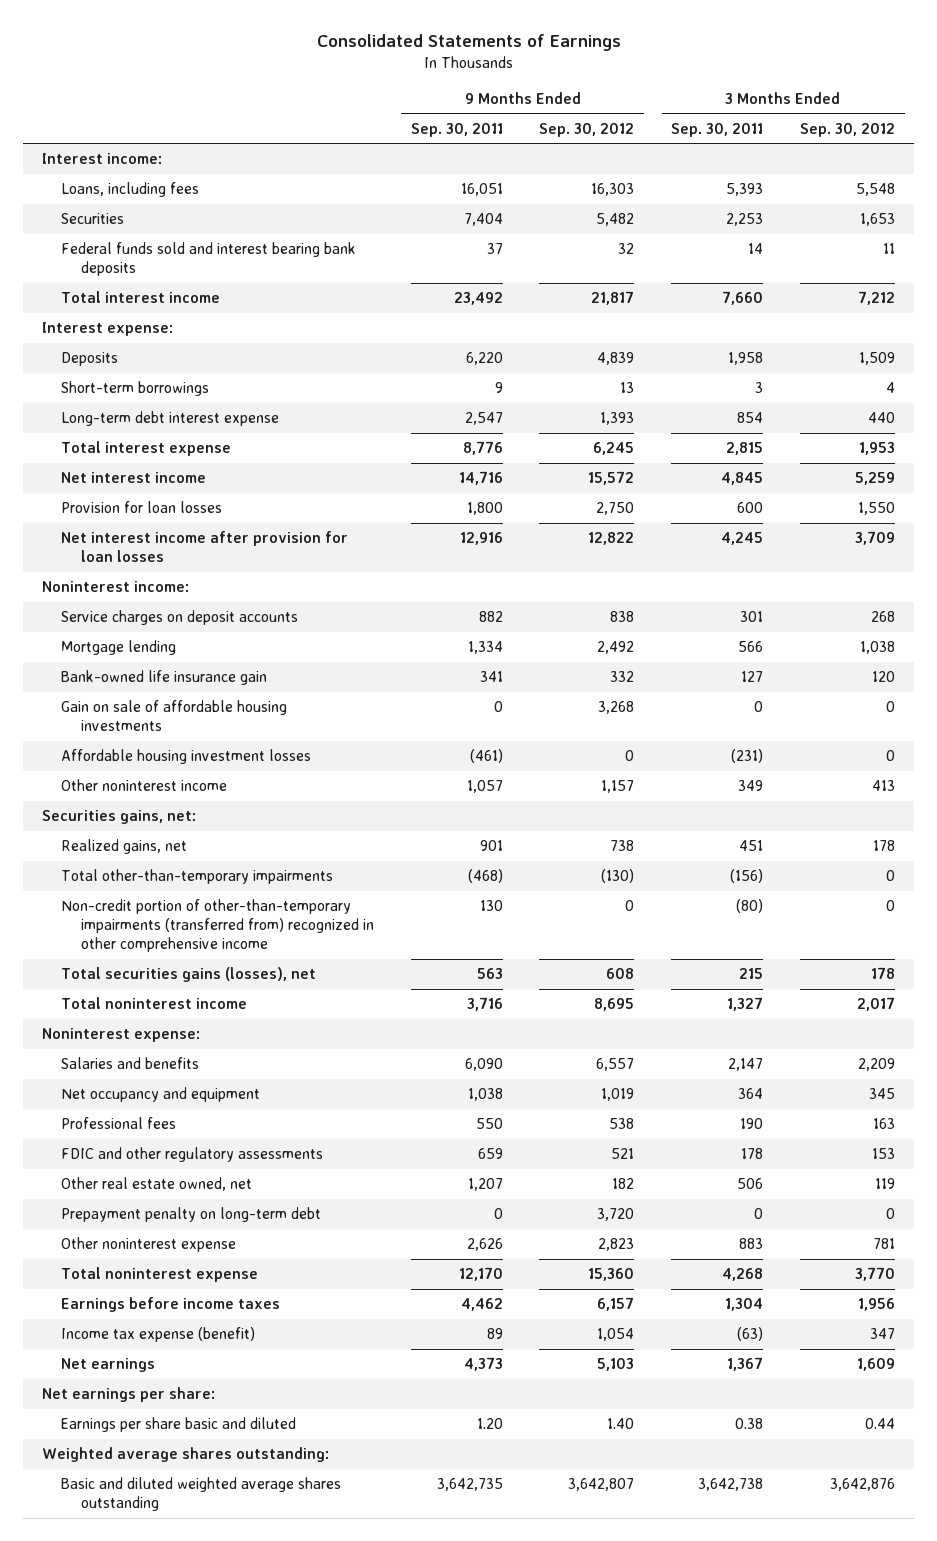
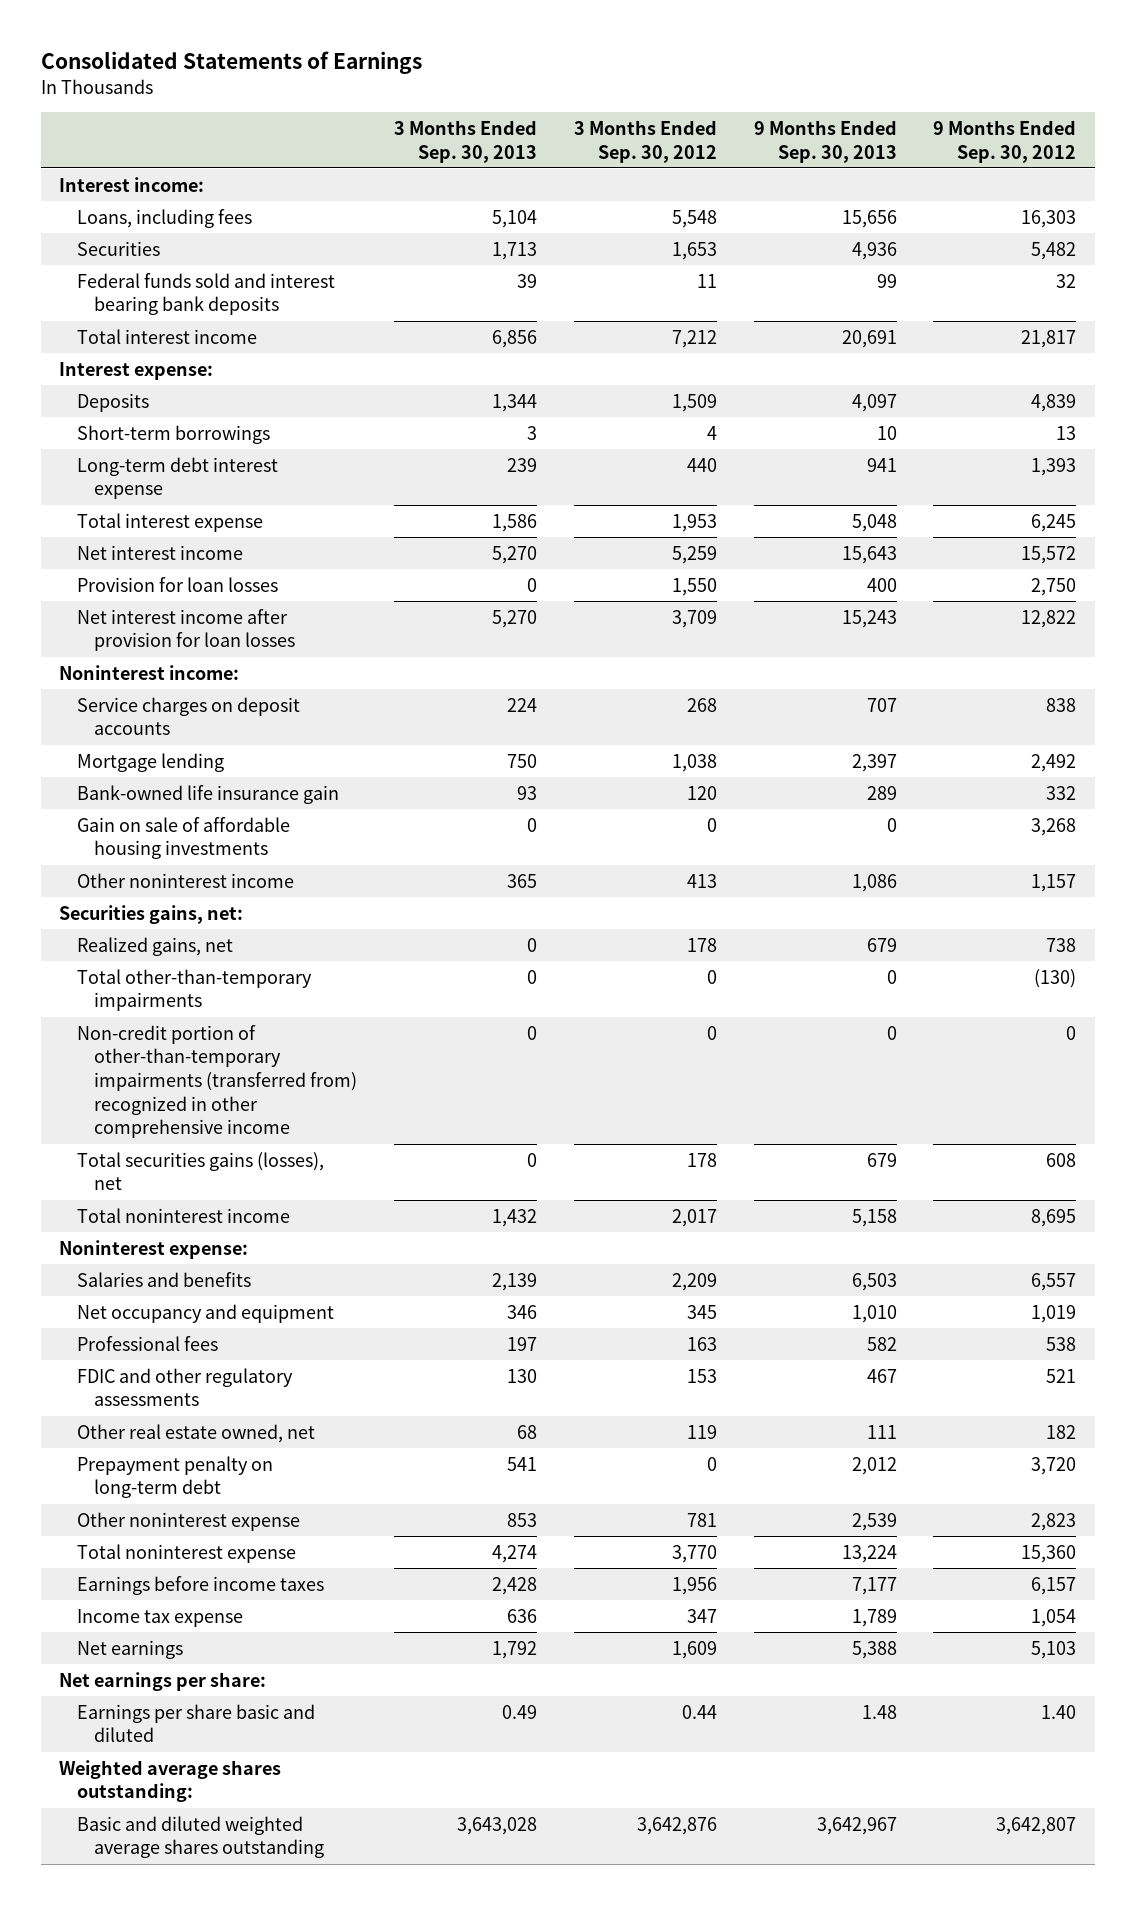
[410,122,503,137] Sep. 30, 2011 -> none
[671,122,764,137] Sep. 30, 2011 -> none
none -> [394,119,538,163] 3 Months Ended Sep. 30, 2013
none -> [753,119,897,163] 9 Months Ended Sep. 30, 2013
[61,749,312,765] Affordable housing investment losses -> none
[61,1327,256,1343] Income tax expense (benefit) -> [76,1608,243,1627] Income tax expense

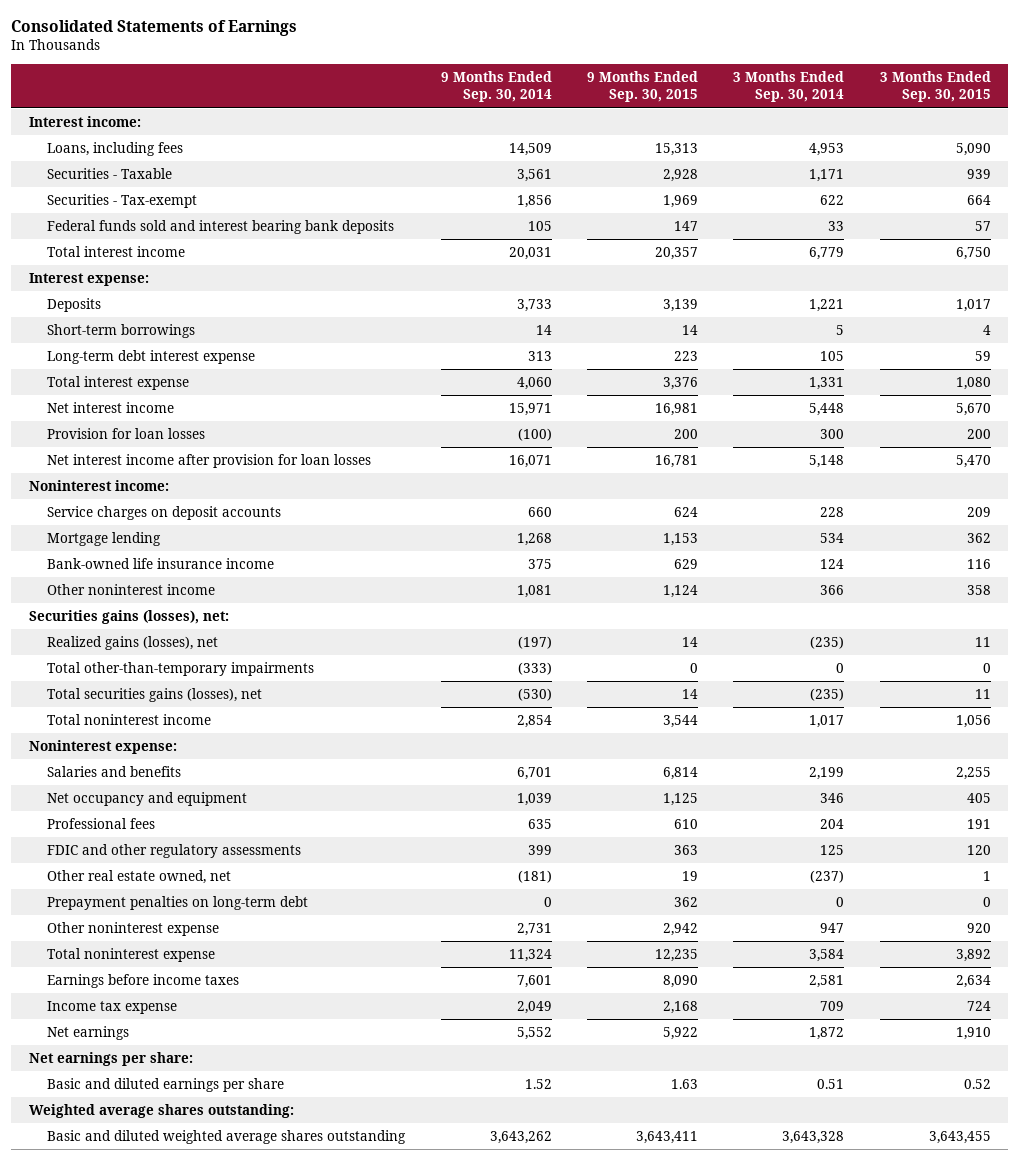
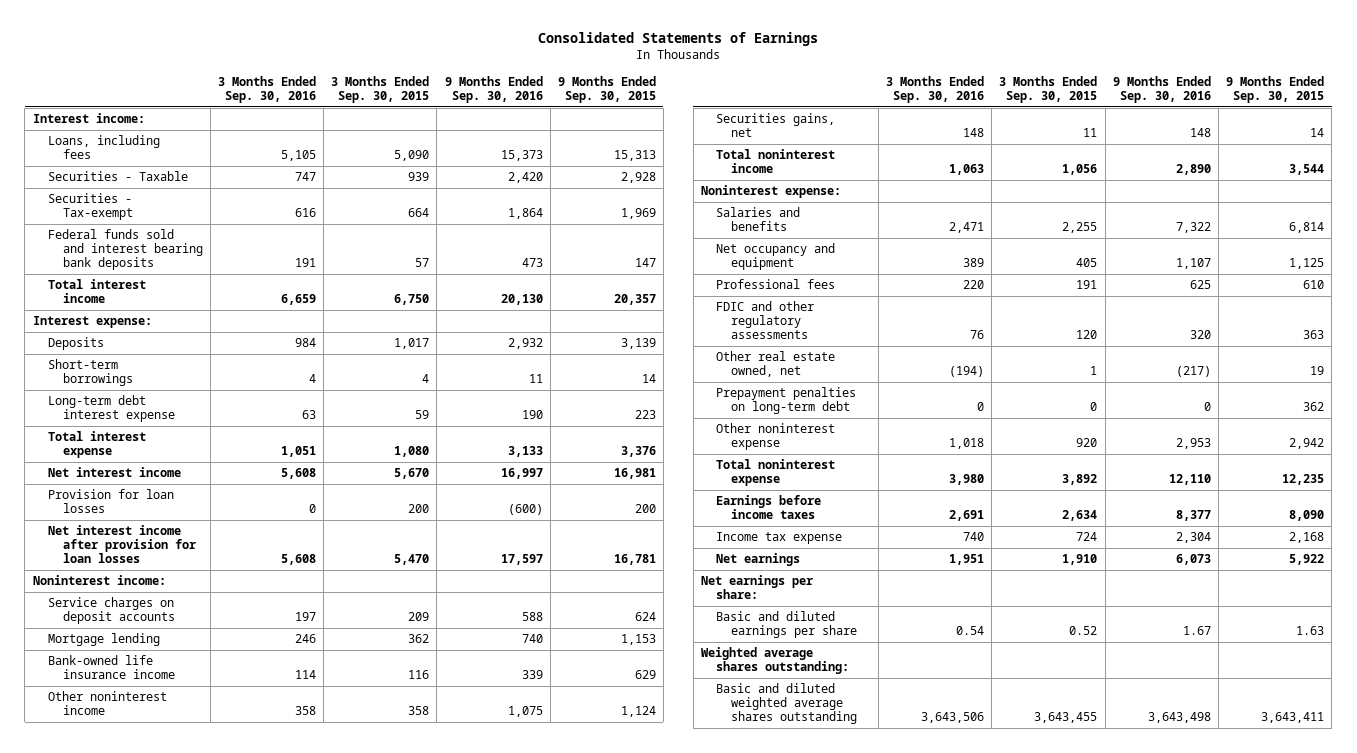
[440,71,552,103] 9 Months Ended Sep. 30, 2014 -> none
[733,71,845,103] 3 Months Ended Sep. 30, 2014 -> none
none -> [217,76,316,104] 3 Months Ended Sep. 30, 2016
none -> [444,76,543,104] 9 Months Ended Sep. 30, 2016
[29,610,230,625] Securities gains (losses), net: -> none
[47,662,315,677] Total other-than-temporary impairments -> none
[47,688,263,703] Total securities gains (losses), net -> none
[47,636,219,651] Realized gains (losses), net -> [715,113,835,138] Securities gains, net

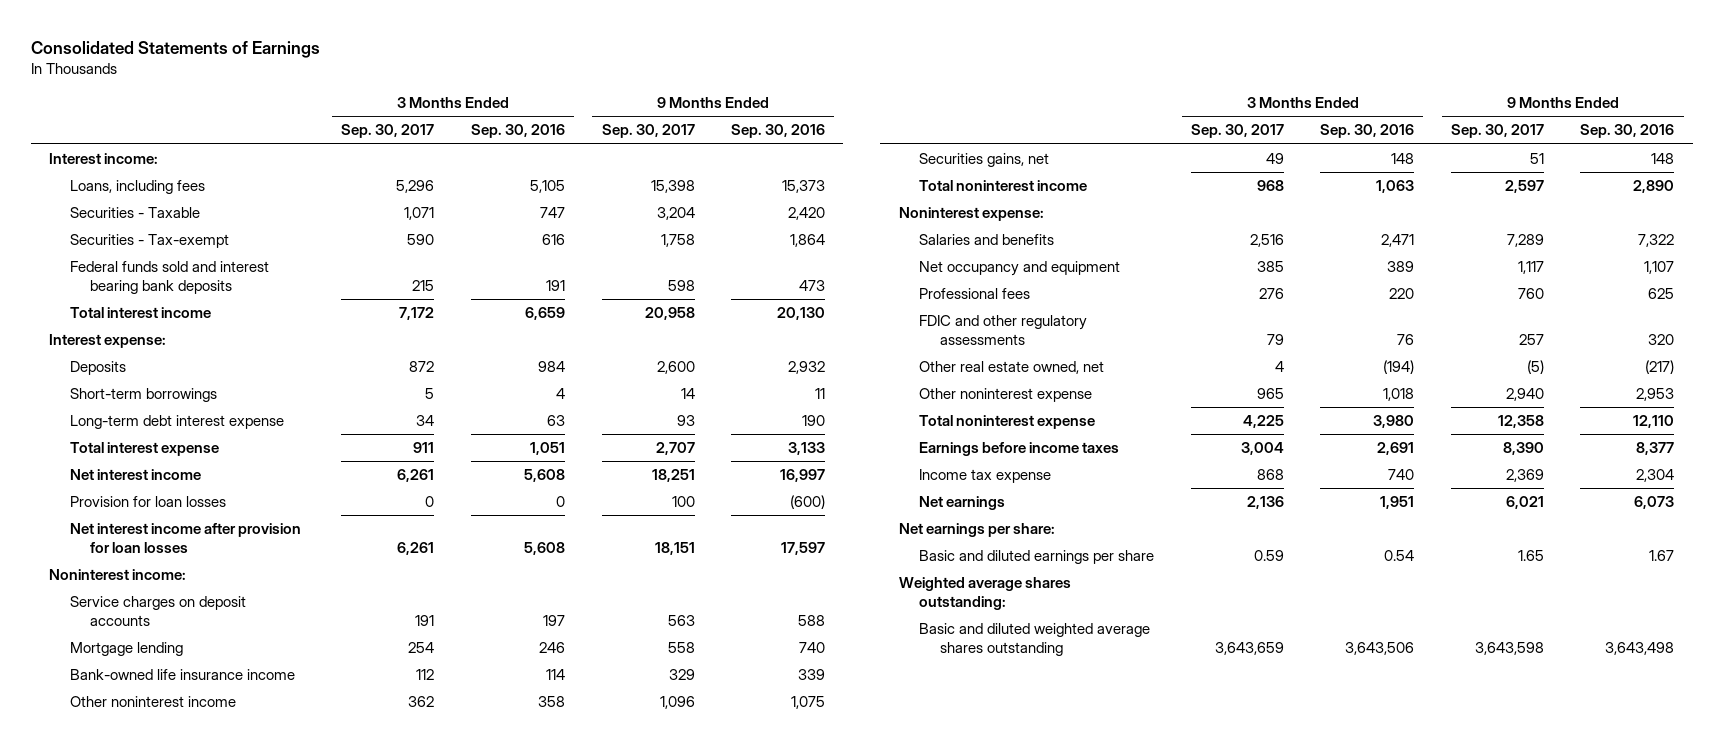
[331,76,430,104] 3 Months Ended Sep. 30, 2015 -> none
[557,76,656,104] 9 Months Ended Sep. 30, 2015 -> none
none -> [341,124,435,139] Sep. 30, 2017
none -> [601,124,695,139] Sep. 30, 2017
[715,387,856,415] Prepayment penalties on long-term debt -> none

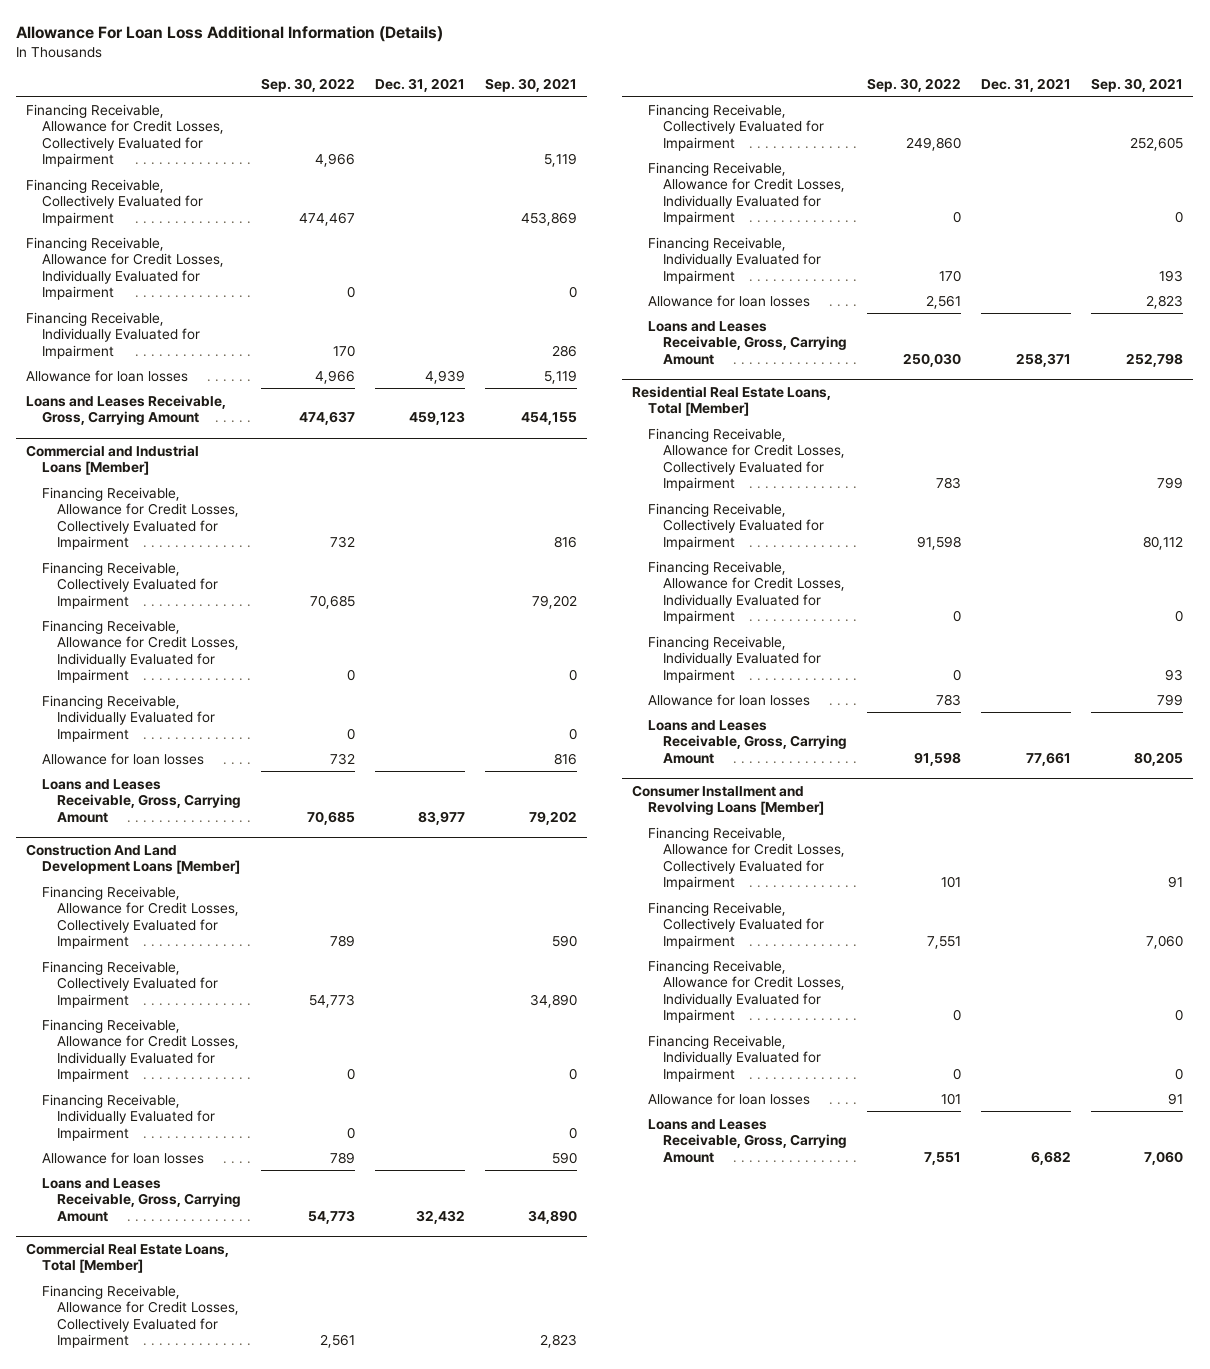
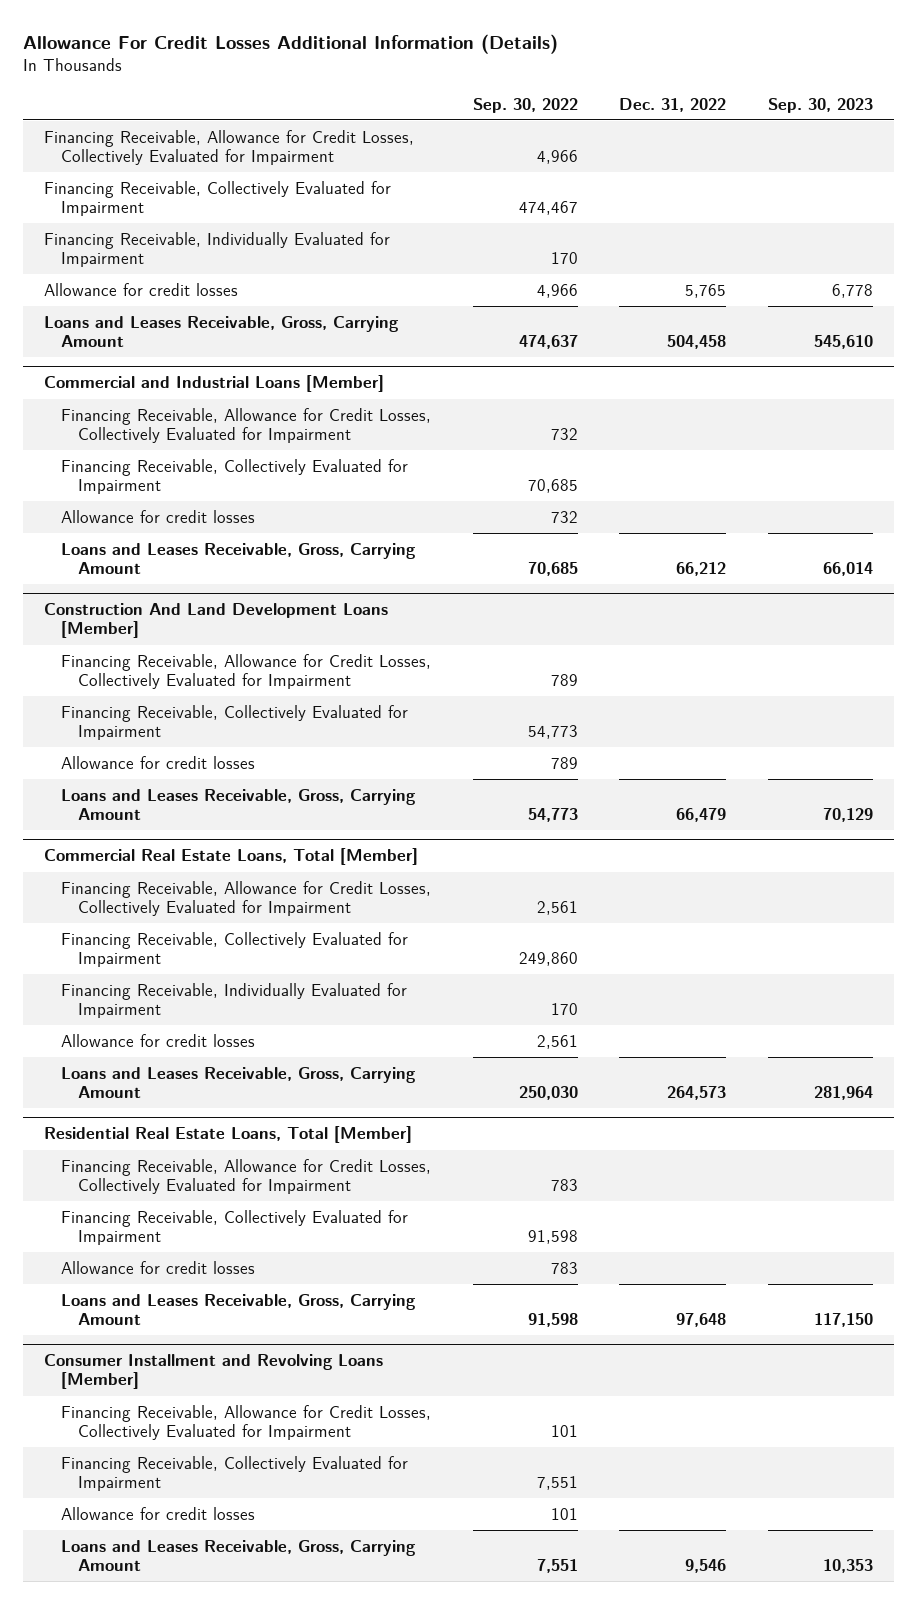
[16,26,444,43] Allowance For Loan Loss Additional Information (Details) -> [23,33,559,54] Allowance For Credit Losses Additional Information (Details)
[375,77,466,92] Dec. 31, 2021 -> none
[485,77,578,92] Sep. 30, 2021 -> none
none -> [619,97,727,112] Dec. 31, 2022
none -> [768,97,874,113] Sep. 30, 2023
[26,236,224,301] Financing Receivable, Allowance for Credit Losses, Individually Evaluated for Impairment -> none
[26,369,189,382] Allowance for loan losses -> [43,282,238,296] Allowance for credit losses
[41,619,240,684] Financing Receivable, Allowance for Credit Losses, Individually Evaluated for Impairment -> none
[41,694,216,742] Financing Receivable, Individually Evaluated for Impairment -> none
[41,752,204,765] Allowance for loan losses -> [61,509,256,523] Allowance for credit losses
[41,1018,240,1083] Financing Receivable, Allowance for Credit Losses, Individually Evaluated for Impairment -> none
[41,1093,216,1141] Financing Receivable, Individually Evaluated for Impairment -> none
[41,1151,204,1164] Allowance for loan losses -> [61,755,256,769] Allowance for credit losses
[647,161,846,226] Financing Receivable, Allowance for Credit Losses, Individually Evaluated for Impairment -> none
[647,294,810,307] Allowance for loan losses -> [61,1033,256,1047] Allowance for credit losses
[647,560,846,625] Financing Receivable, Allowance for Credit Losses, Individually Evaluated for Impairment -> none
[647,635,822,683] Financing Receivable, Individually Evaluated for Impairment -> none
[647,693,810,706] Allowance for loan losses -> [61,1260,256,1274] Allowance for credit losses
[647,959,846,1024] Financing Receivable, Allowance for Credit Losses, Individually Evaluated for Impairment -> none
[647,1034,822,1082] Financing Receivable, Individually Evaluated for Impairment -> none
[647,1092,810,1105] Allowance for loan losses -> [61,1506,256,1520] Allowance for credit losses

